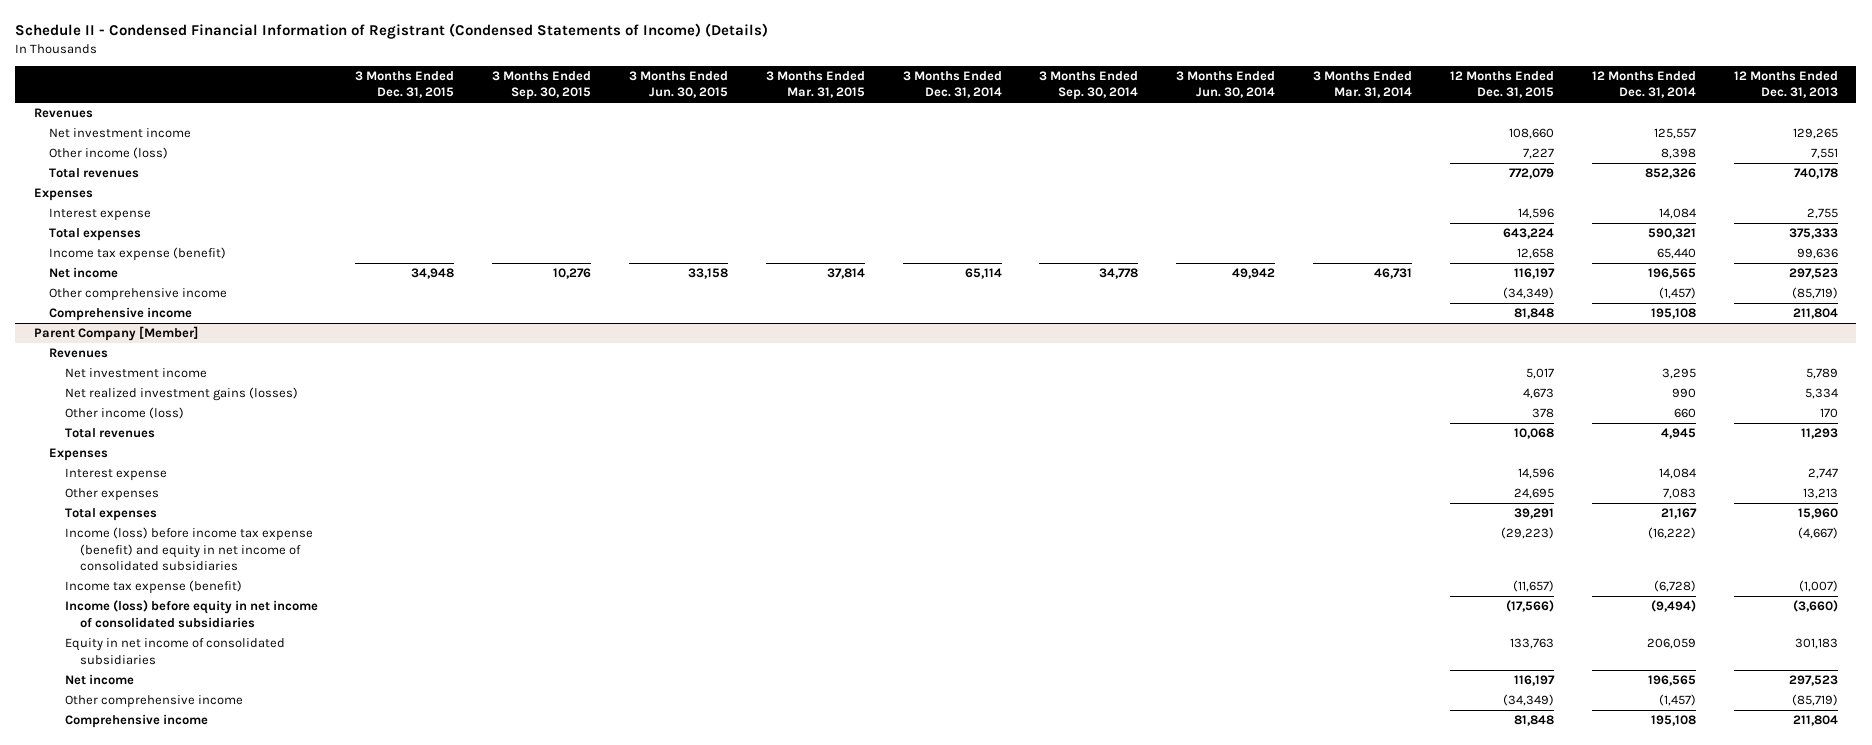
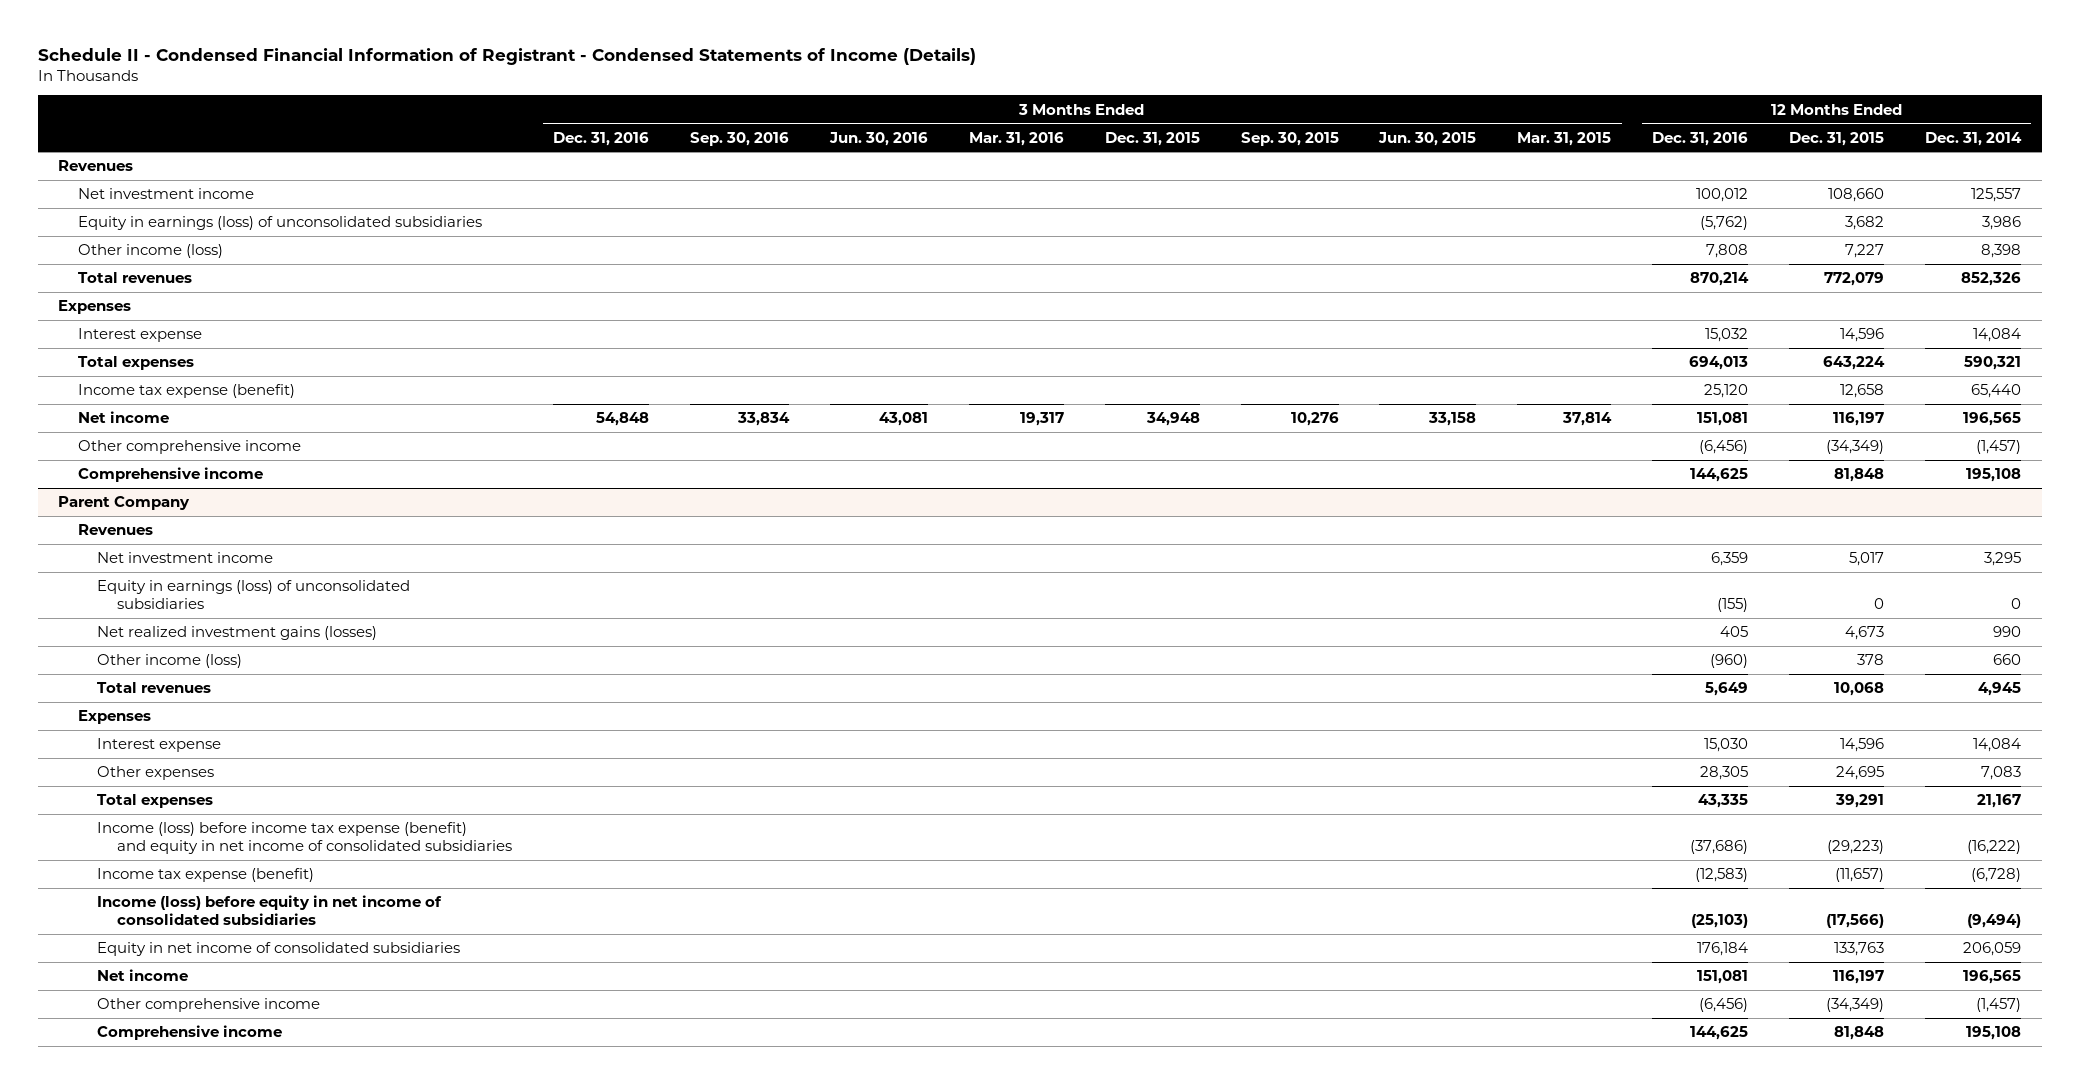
[15,23,769,40] Schedule II - Condensed Financial Information of Registrant (Condensed Statements of Income) (Details) -> [37,47,976,65] Schedule II - Condensed Financial Information of Registrant - Condensed Statements of Income (Details)
[902,70,1002,99] 3 Months Ended Dec. 31, 2014 -> none
[1039,70,1139,101] 3 Months Ended Sep. 30, 2014 -> none
[1176,70,1276,99] 3 Months Ended Jun. 30, 2014 -> none
[1313,70,1413,99] 3 Months Ended Mar. 31, 2014 -> none
[1733,70,1838,99] 12 Months Ended Dec. 31, 2013 -> none
none -> [552,131,649,146] Dec. 31, 2016
none -> [689,131,789,146] Sep. 30, 2016
none -> [828,131,928,146] Jun. 30, 2016
none -> [968,131,1064,146] Mar. 31, 2016
none -> [1652,131,1749,146] Dec. 31, 2016
none -> [77,216,482,231] Equity in earnings (loss) of unconsolidated subsidiaries
[34,326,199,342] Parent Company [Member] -> [58,496,191,511] Parent Company
none -> [97,580,411,610] Equity in earnings (loss) of unconsolidated subsidiaries

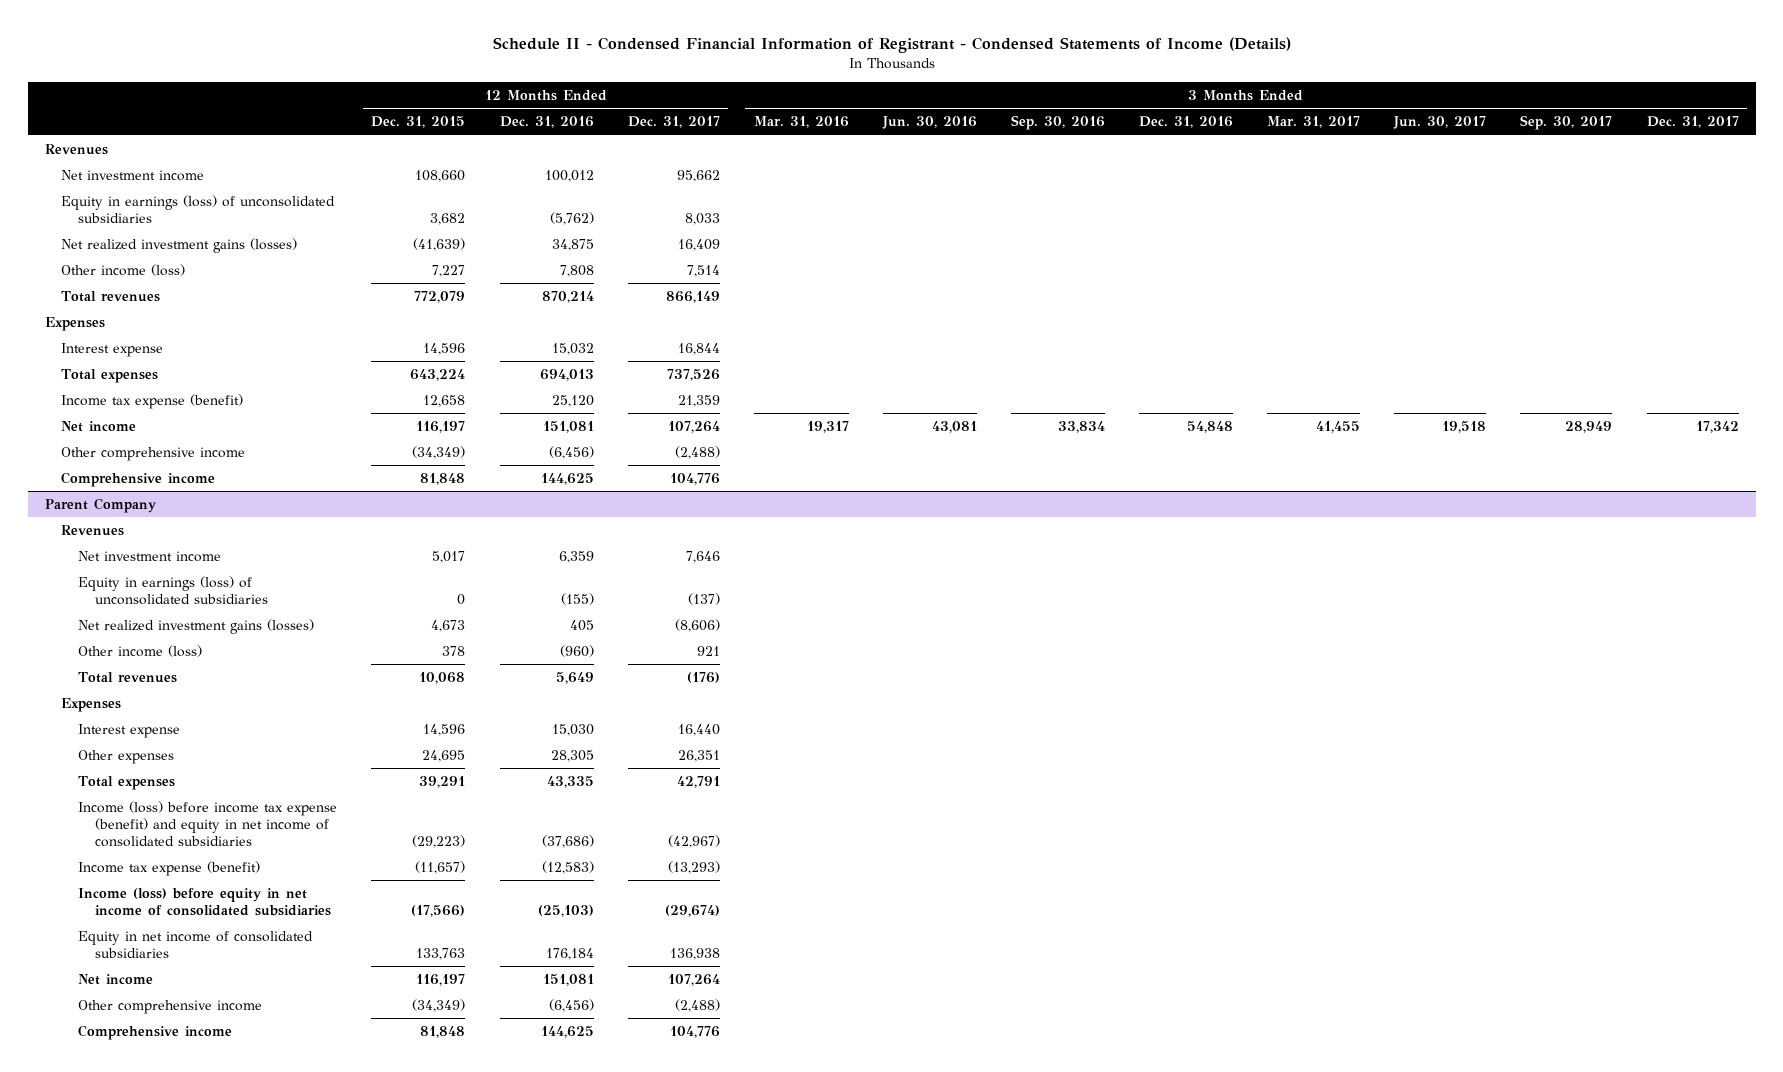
[1104,131,1200,146] Dec. 31, 2015 -> none
[1240,131,1339,146] Sep. 30, 2015 -> none
[1378,131,1477,146] Jun. 30, 2015 -> none
[1517,131,1612,146] Mar. 31, 2015 -> none
[1925,131,2023,146] Dec. 31, 2014 -> none
none -> [627,116,720,129] Dec. 31, 2017
none -> [1267,116,1361,129] Mar. 31, 2017
none -> [1393,116,1487,130] Jun. 30, 2017
none -> [1520,115,1613,131] Sep. 30, 2017
none -> [1646,116,1739,129] Dec. 31, 2017
none -> [61,237,298,253] Net realized investment gains (losses)

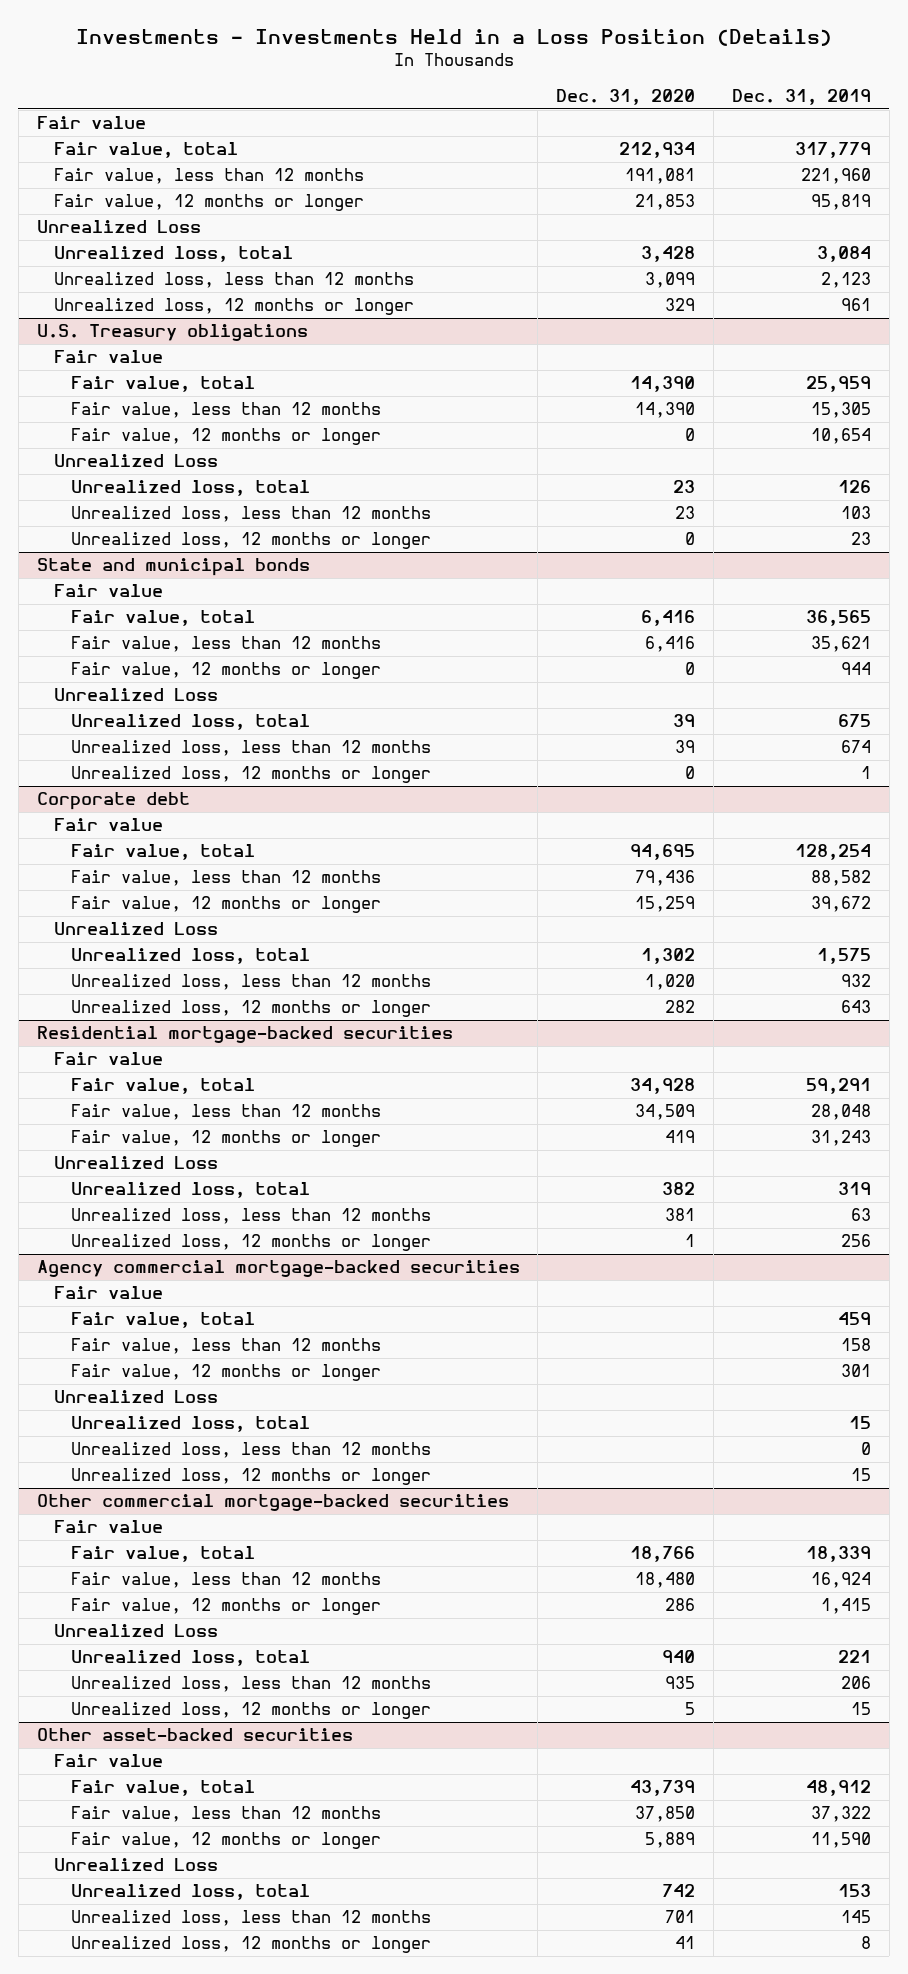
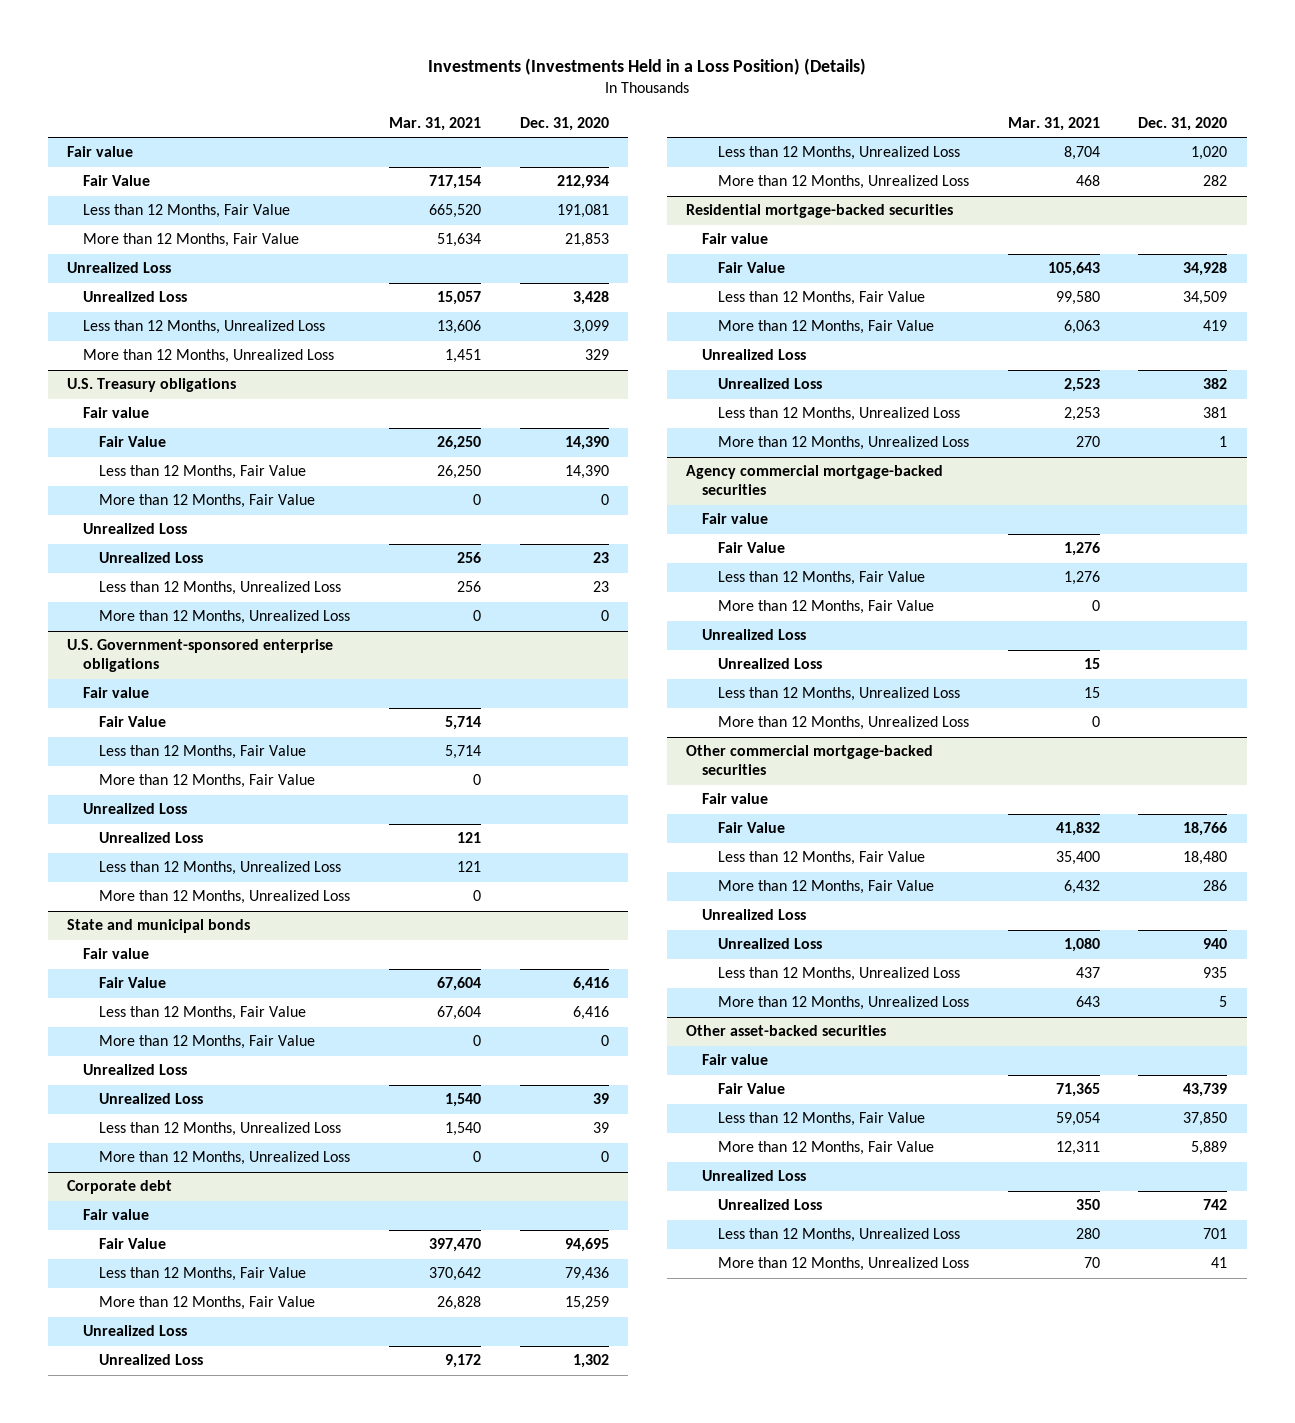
[75,28,832,46] Investments - Investments Held in a Loss Position (Details) -> [428,58,867,76] Investments (Investments Held in a Loss Position) (Details)
[731,89,871,106] Dec. 31, 2019 -> none
none -> [389,116,482,131] Mar. 31, 2021
[53,142,238,159] Fair value, total -> [83,175,151,187] Fair Value
[53,168,364,185] Fair value, less than 12 months -> [83,204,291,219] Less than 12 Months, Fair Value
[53,194,364,212] Fair value, 12 months or longer -> [83,233,300,248] More than 12 Months, Fair Value
[53,246,293,263] Unrealized loss, total -> [83,291,188,303] Unrealized Loss
[53,272,414,289] Unrealized loss, less than 12 months -> [83,320,326,335] Less than 12 Months, Unrealized Loss
[53,298,414,316] Unrealized loss, 12 months or longer -> [83,349,335,364] More than 12 Months, Unrealized Loss
[70,376,255,393] Fair value, total -> [99,436,167,448] Fair Value
[70,402,381,419] Fair value, less than 12 months -> [99,465,307,480] Less than 12 Months, Fair Value
[70,428,381,446] Fair value, 12 months or longer -> [99,494,316,509] More than 12 Months, Fair Value
[70,480,310,497] Unrealized loss, total -> [99,552,204,564] Unrealized Loss
[70,506,431,523] Unrealized loss, less than 12 months -> [99,581,342,596] Less than 12 Months, Unrealized Loss
[70,532,431,550] Unrealized loss, 12 months or longer -> [99,610,351,625] More than 12 Months, Unrealized Loss
none -> [67,639,334,673] U.S. Government-sponsored enterprise obligations
none -> [83,687,150,699] Fair value
none -> [99,716,167,728] Fair Value
none -> [99,745,307,760] Less than 12 Months, Fair Value
none -> [99,774,316,789] More than 12 Months, Fair Value
none -> [83,803,188,815] Unrealized Loss
none -> [99,832,204,844] Unrealized Loss
none -> [99,861,342,876] Less than 12 Months, Unrealized Loss
none -> [99,890,351,905] More than 12 Months, Unrealized Loss
[70,610,255,627] Fair value, total -> [99,977,167,989] Fair Value
[70,636,381,653] Fair value, less than 12 months -> [99,1006,307,1021] Less than 12 Months, Fair Value
[70,662,381,680] Fair value, 12 months or longer -> [99,1035,316,1050] More than 12 Months, Fair Value
[70,714,310,731] Unrealized loss, total -> [99,1093,204,1105] Unrealized Loss
[70,740,431,757] Unrealized loss, less than 12 months -> [99,1122,342,1137] Less than 12 Months, Unrealized Loss
[70,766,431,784] Unrealized loss, 12 months or longer -> [99,1151,351,1166] More than 12 Months, Unrealized Loss
[70,844,255,861] Fair value, total -> [99,1238,167,1250] Fair Value
[70,870,381,887] Fair value, less than 12 months -> [99,1267,307,1282] Less than 12 Months, Fair Value
[70,896,381,914] Fair value, 12 months or longer -> [99,1296,316,1311] More than 12 Months, Fair Value
[70,948,310,965] Unrealized loss, total -> [99,1354,204,1366] Unrealized Loss
[70,974,431,991] Unrealized loss, less than 12 months -> [717,146,960,161] Less than 12 Months, Unrealized Loss
[70,1000,431,1018] Unrealized loss, 12 months or longer -> [717,175,969,190] More than 12 Months, Unrealized Loss
[70,1078,255,1095] Fair value, total -> [717,262,785,274] Fair Value
[70,1104,381,1121] Fair value, less than 12 months -> [717,291,925,306] Less than 12 Months, Fair Value
[70,1130,381,1148] Fair value, 12 months or longer -> [717,320,934,335] More than 12 Months, Fair Value
[70,1182,310,1199] Unrealized loss, total -> [717,378,822,390] Unrealized Loss
[70,1208,431,1225] Unrealized loss, less than 12 months -> [717,407,960,422] Less than 12 Months, Unrealized Loss
[70,1234,431,1252] Unrealized loss, 12 months or longer -> [717,436,969,451] More than 12 Months, Unrealized Loss
[70,1312,255,1329] Fair value, total -> [717,542,785,554] Fair Value
[70,1338,381,1355] Fair value, less than 12 months -> [717,571,925,586] Less than 12 Months, Fair Value
[70,1364,381,1382] Fair value, 12 months or longer -> [717,600,934,615] More than 12 Months, Fair Value
[70,1416,310,1433] Unrealized loss, total -> [717,658,822,670] Unrealized Loss
[70,1442,431,1459] Unrealized loss, less than 12 months -> [717,687,960,702] Less than 12 Months, Unrealized Loss
[70,1468,431,1486] Unrealized loss, 12 months or longer -> [717,716,969,731] More than 12 Months, Unrealized Loss
[70,1546,255,1563] Fair value, total -> [717,822,785,834] Fair Value
[70,1572,381,1589] Fair value, less than 12 months -> [717,851,925,866] Less than 12 Months, Fair Value
[70,1598,381,1616] Fair value, 12 months or longer -> [717,880,934,895] More than 12 Months, Fair Value
[70,1650,310,1667] Unrealized loss, total -> [717,938,822,950] Unrealized Loss
[70,1676,431,1693] Unrealized loss, less than 12 months -> [717,967,960,982] Less than 12 Months, Unrealized Loss
[70,1702,431,1720] Unrealized loss, 12 months or longer -> [717,996,969,1011] More than 12 Months, Unrealized Loss
[70,1780,255,1797] Fair value, total -> [717,1083,785,1095] Fair Value
[70,1806,381,1823] Fair value, less than 12 months -> [717,1112,925,1127] Less than 12 Months, Fair Value
[70,1832,381,1850] Fair value, 12 months or longer -> [717,1141,934,1156] More than 12 Months, Fair Value
[70,1884,310,1901] Unrealized loss, total -> [717,1199,822,1211] Unrealized Loss
[70,1910,431,1927] Unrealized loss, less than 12 months -> [717,1228,960,1243] Less than 12 Months, Unrealized Loss
[70,1936,431,1954] Unrealized loss, 12 months or longer -> [717,1257,969,1272] More than 12 Months, Unrealized Loss

